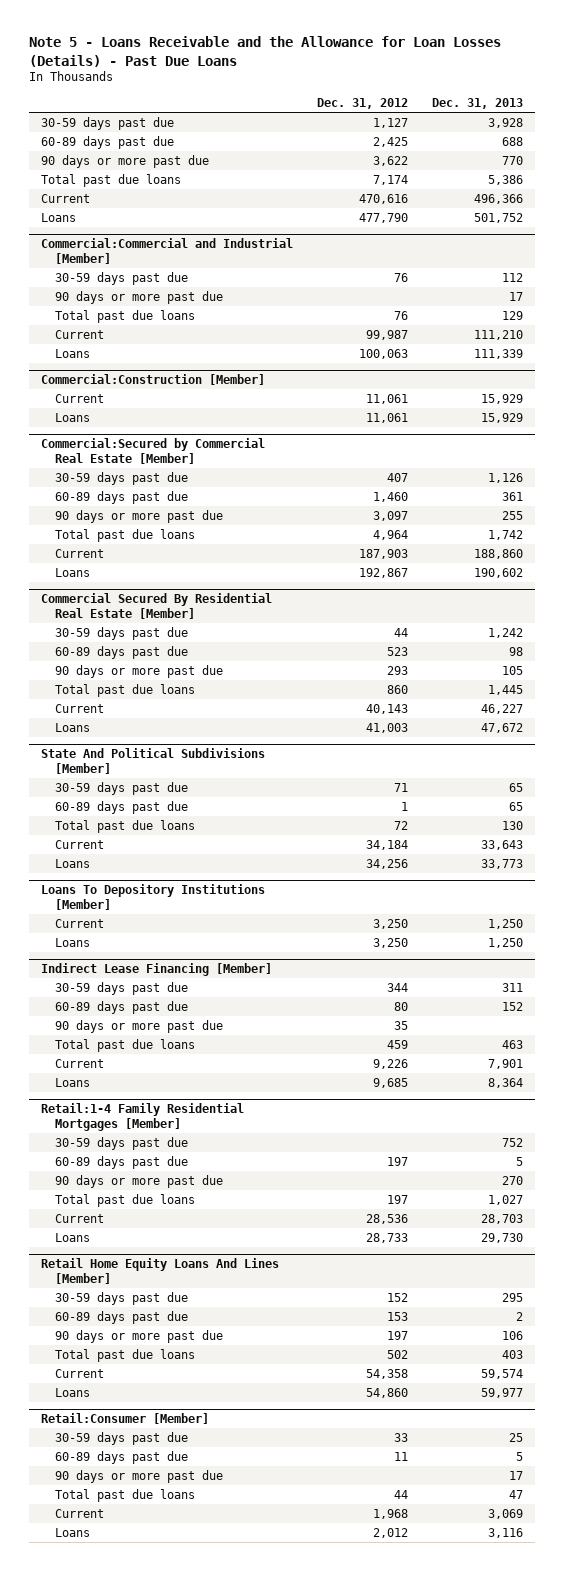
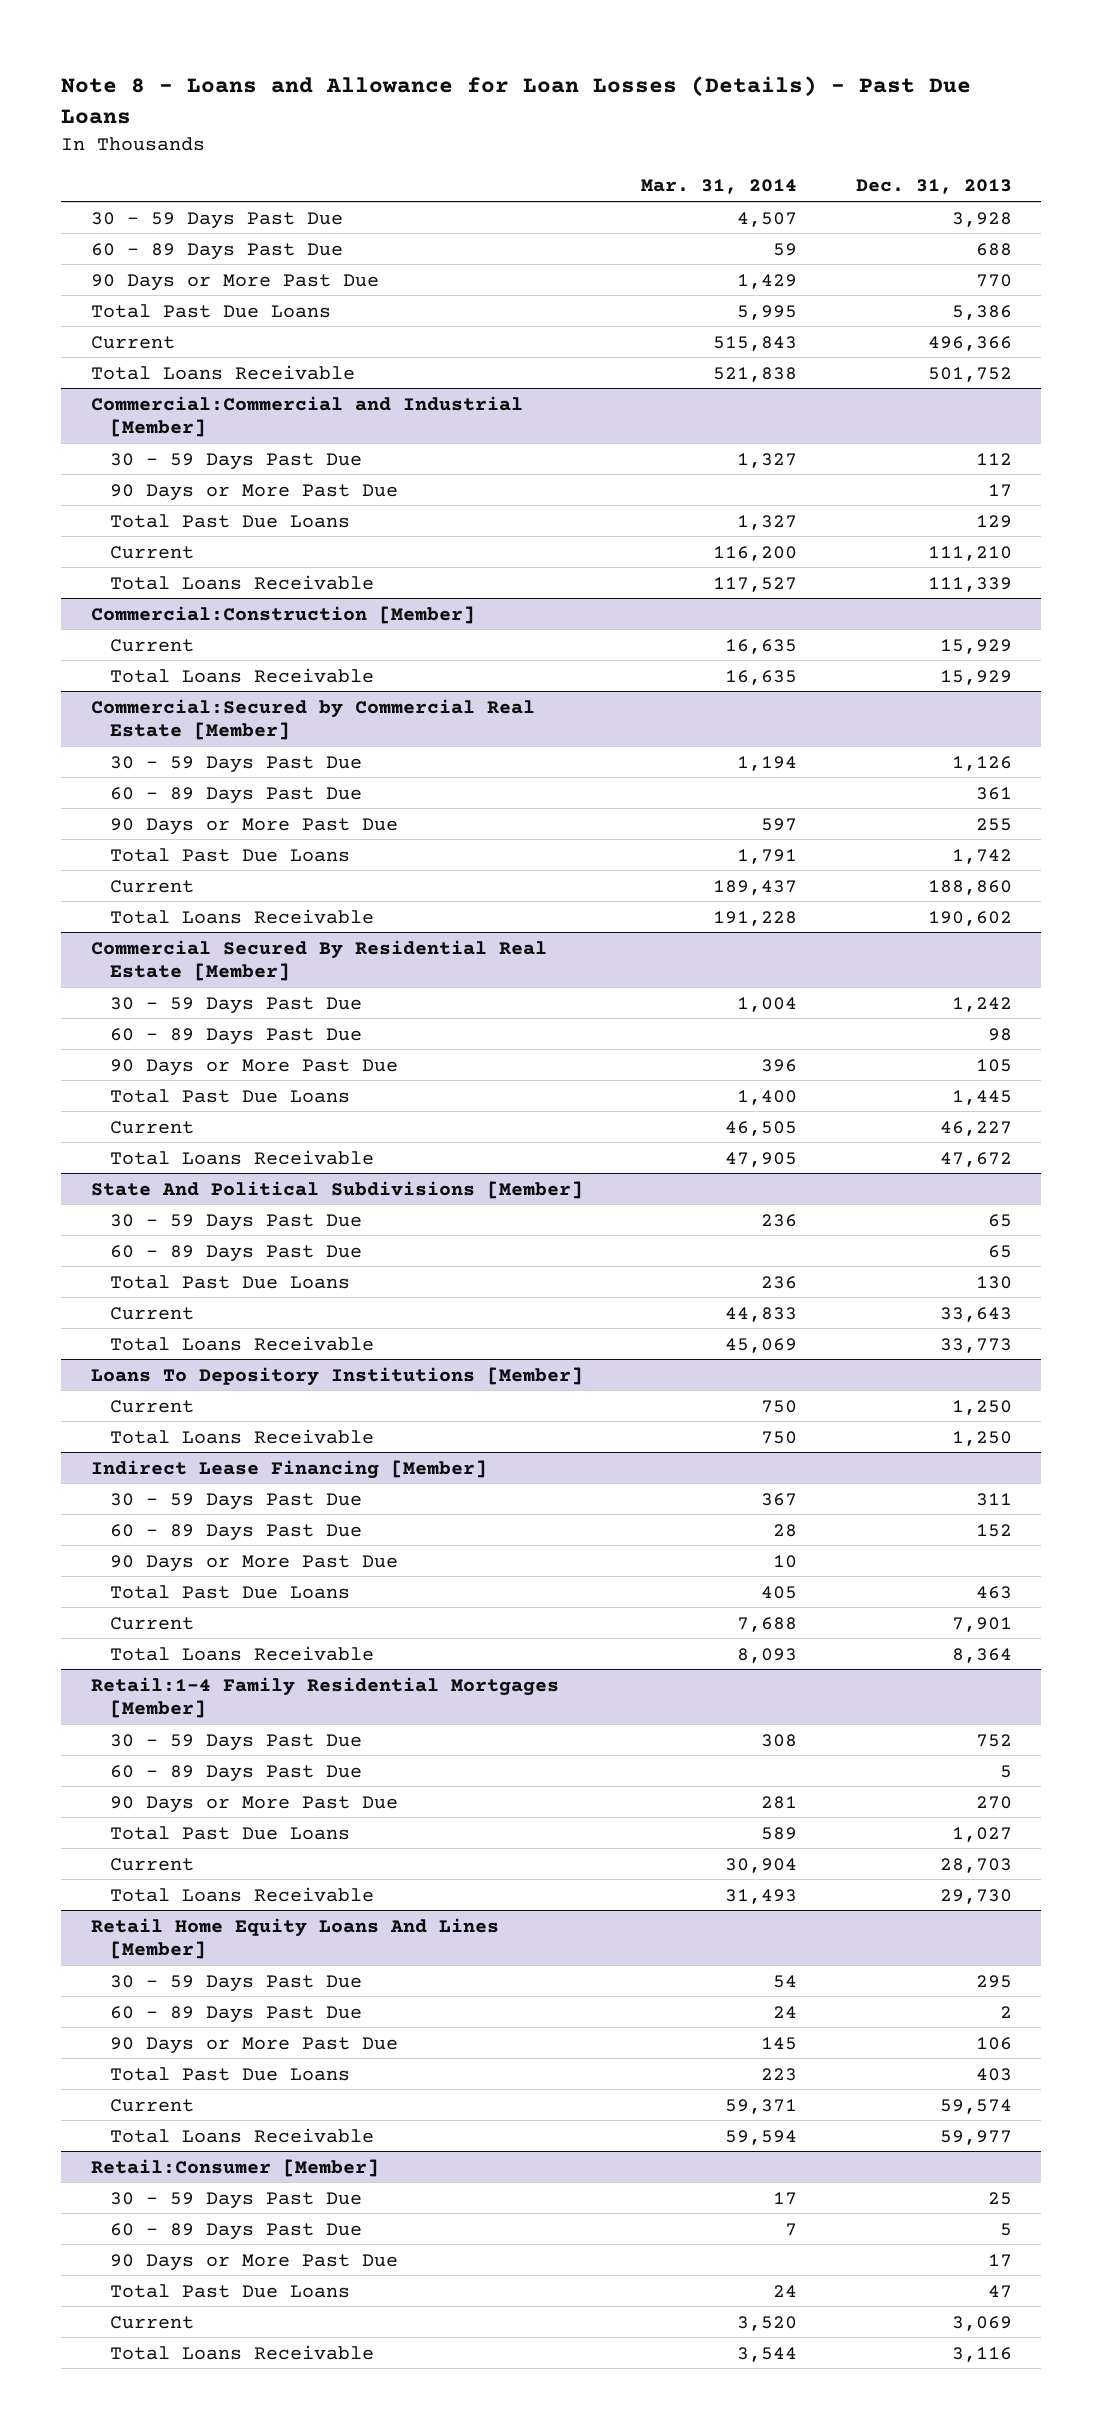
[28,36,501,67] Note 5 - Loans Receivable and the Allowance for Loan Losses (Details) - Past Due Loans -> [61,76,972,125] Note 8 - Loans and Allowance for Loan Losses (Details) - Past Due Loans
[316,98,408,110] Dec. 31, 2012 -> none
none -> [641,179,798,195] Mar. 31, 2014
[40,116,174,130] 30-59 days past due -> [90,211,343,229] 30 - 59 Days Past Due
[40,135,174,149] 60-89 days past due -> [90,242,343,260] 60 - 89 Days Past Due
[40,154,209,168] 90 days or more past due -> [90,273,379,291] 90 Days or More Past Due
[40,173,181,187] Total past due loans -> [90,303,331,318] Total Past Due Loans
[40,212,76,222] Loans -> [90,364,355,380] Total Loans Receivable
[54,271,188,285] 30-59 days past due -> [109,452,362,470] 30 - 59 Days Past Due
[54,290,223,304] 90 days or more past due -> [109,483,398,501] 90 Days or More Past Due
[54,309,195,323] Total past due loans -> [109,513,350,528] Total Past Due Loans
[54,348,90,358] Loans -> [109,574,374,590] Total Loans Receivable
[54,412,90,422] Loans -> [109,667,374,683] Total Loans Receivable
[54,471,188,485] 30-59 days past due -> [109,755,362,773] 30 - 59 Days Past Due
[54,490,188,504] 60-89 days past due -> [109,786,362,804] 60 - 89 Days Past Due
[54,509,223,523] 90 days or more past due -> [109,817,398,835] 90 Days or More Past Due
[54,528,195,542] Total past due loans -> [109,847,350,862] Total Past Due Loans
[54,567,90,577] Loans -> [109,908,374,924] Total Loans Receivable
[54,626,188,640] 30-59 days past due -> [109,996,362,1014] 30 - 59 Days Past Due
[54,645,188,659] 60-89 days past due -> [109,1027,362,1045] 60 - 89 Days Past Due
[54,664,223,678] 90 days or more past due -> [109,1058,398,1076] 90 Days or More Past Due
[54,683,195,697] Total past due loans -> [109,1088,350,1103] Total Past Due Loans
[54,722,90,732] Loans -> [109,1149,374,1165] Total Loans Receivable
[54,781,188,795] 30-59 days past due -> [109,1213,362,1231] 30 - 59 Days Past Due
[54,800,188,814] 60-89 days past due -> [109,1244,362,1262] 60 - 89 Days Past Due
[54,819,195,833] Total past due loans -> [109,1274,350,1289] Total Past Due Loans
[54,858,90,868] Loans -> [109,1335,374,1351] Total Loans Receivable
[54,937,90,947] Loans -> [109,1428,374,1444] Total Loans Receivable
[54,981,188,995] 30-59 days past due -> [109,1492,362,1510] 30 - 59 Days Past Due
[54,1000,188,1014] 60-89 days past due -> [109,1523,362,1541] 60 - 89 Days Past Due
[54,1019,223,1033] 90 days or more past due -> [109,1554,398,1572] 90 Days or More Past Due
[54,1038,195,1052] Total past due loans -> [109,1584,350,1599] Total Past Due Loans
[54,1077,90,1087] Loans -> [109,1645,374,1661] Total Loans Receivable
[54,1136,188,1150] 30-59 days past due -> [109,1733,362,1751] 30 - 59 Days Past Due
[54,1155,188,1169] 60-89 days past due -> [109,1764,362,1782] 60 - 89 Days Past Due
[54,1174,223,1188] 90 days or more past due -> [109,1795,398,1813] 90 Days or More Past Due
[54,1193,195,1207] Total past due loans -> [109,1825,350,1840] Total Past Due Loans
[54,1232,90,1242] Loans -> [109,1886,374,1902] Total Loans Receivable
[54,1291,188,1305] 30-59 days past due -> [109,1974,362,1992] 30 - 59 Days Past Due
[54,1310,188,1324] 60-89 days past due -> [109,2005,362,2023] 60 - 89 Days Past Due
[54,1329,223,1343] 90 days or more past due -> [109,2036,398,2054] 90 Days or More Past Due
[54,1348,195,1362] Total past due loans -> [109,2066,350,2081] Total Past Due Loans
[54,1387,90,1397] Loans -> [109,2127,374,2143] Total Loans Receivable
[54,1431,188,1445] 30-59 days past due -> [109,2191,362,2209] 30 - 59 Days Past Due
[54,1450,188,1464] 60-89 days past due -> [109,2222,362,2240] 60 - 89 Days Past Due
[54,1469,223,1483] 90 days or more past due -> [109,2253,398,2271] 90 Days or More Past Due
[54,1488,195,1502] Total past due loans -> [109,2283,350,2298] Total Past Due Loans
[54,1527,90,1537] Loans -> [109,2344,374,2360] Total Loans Receivable

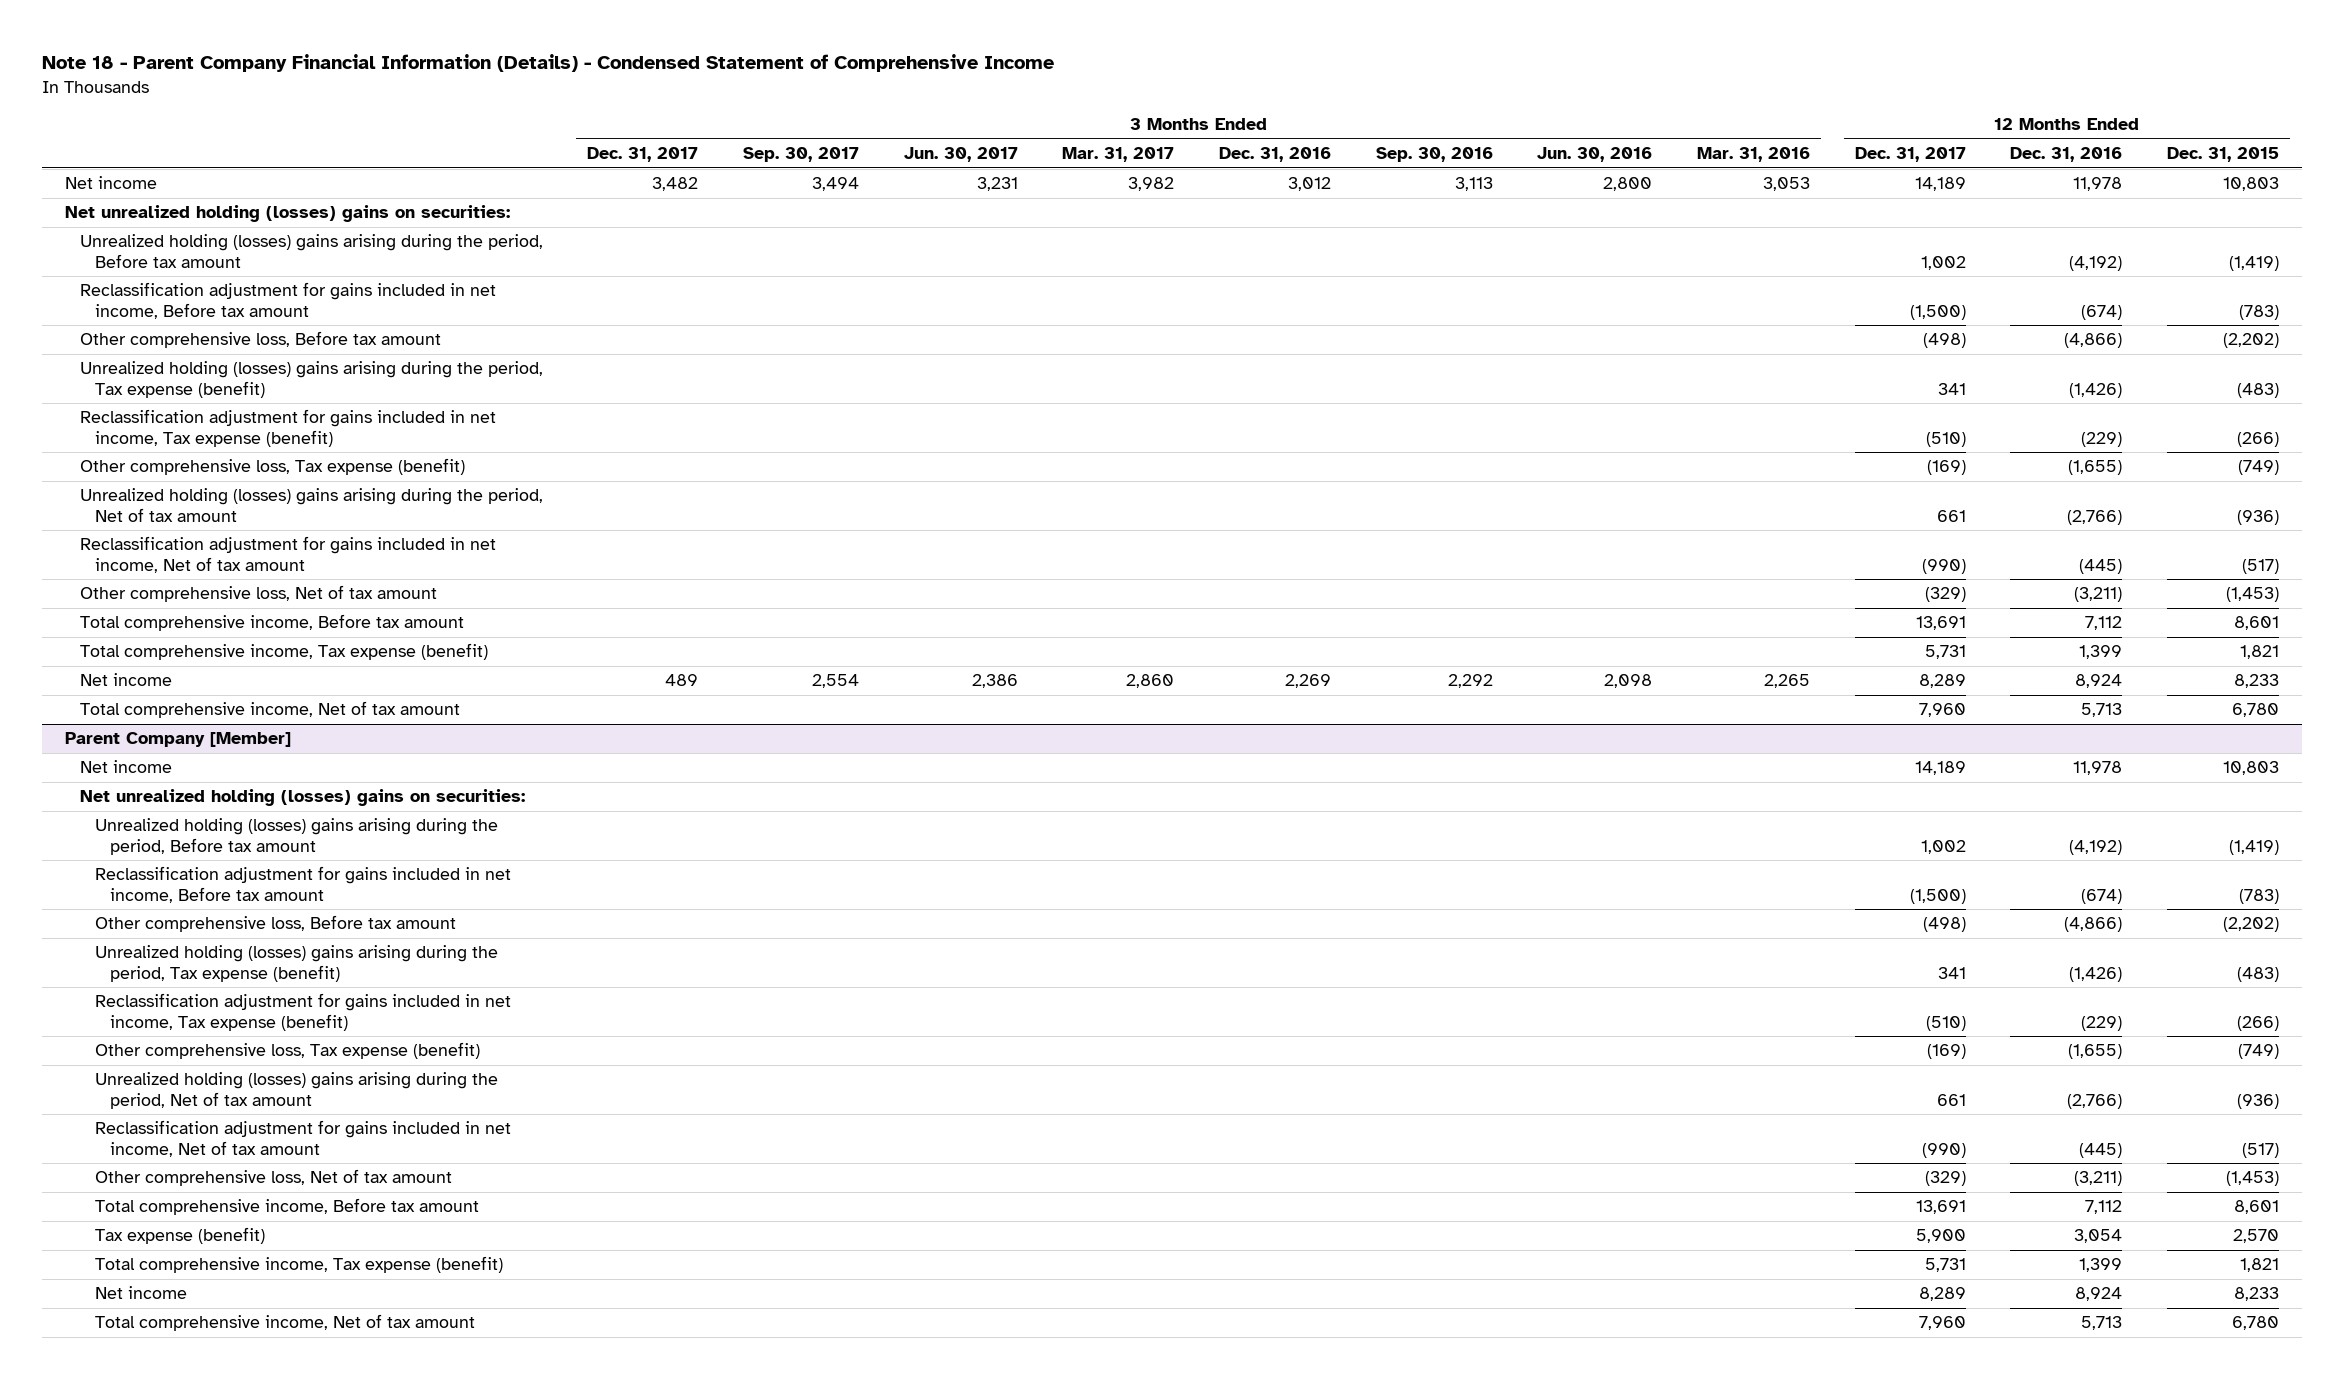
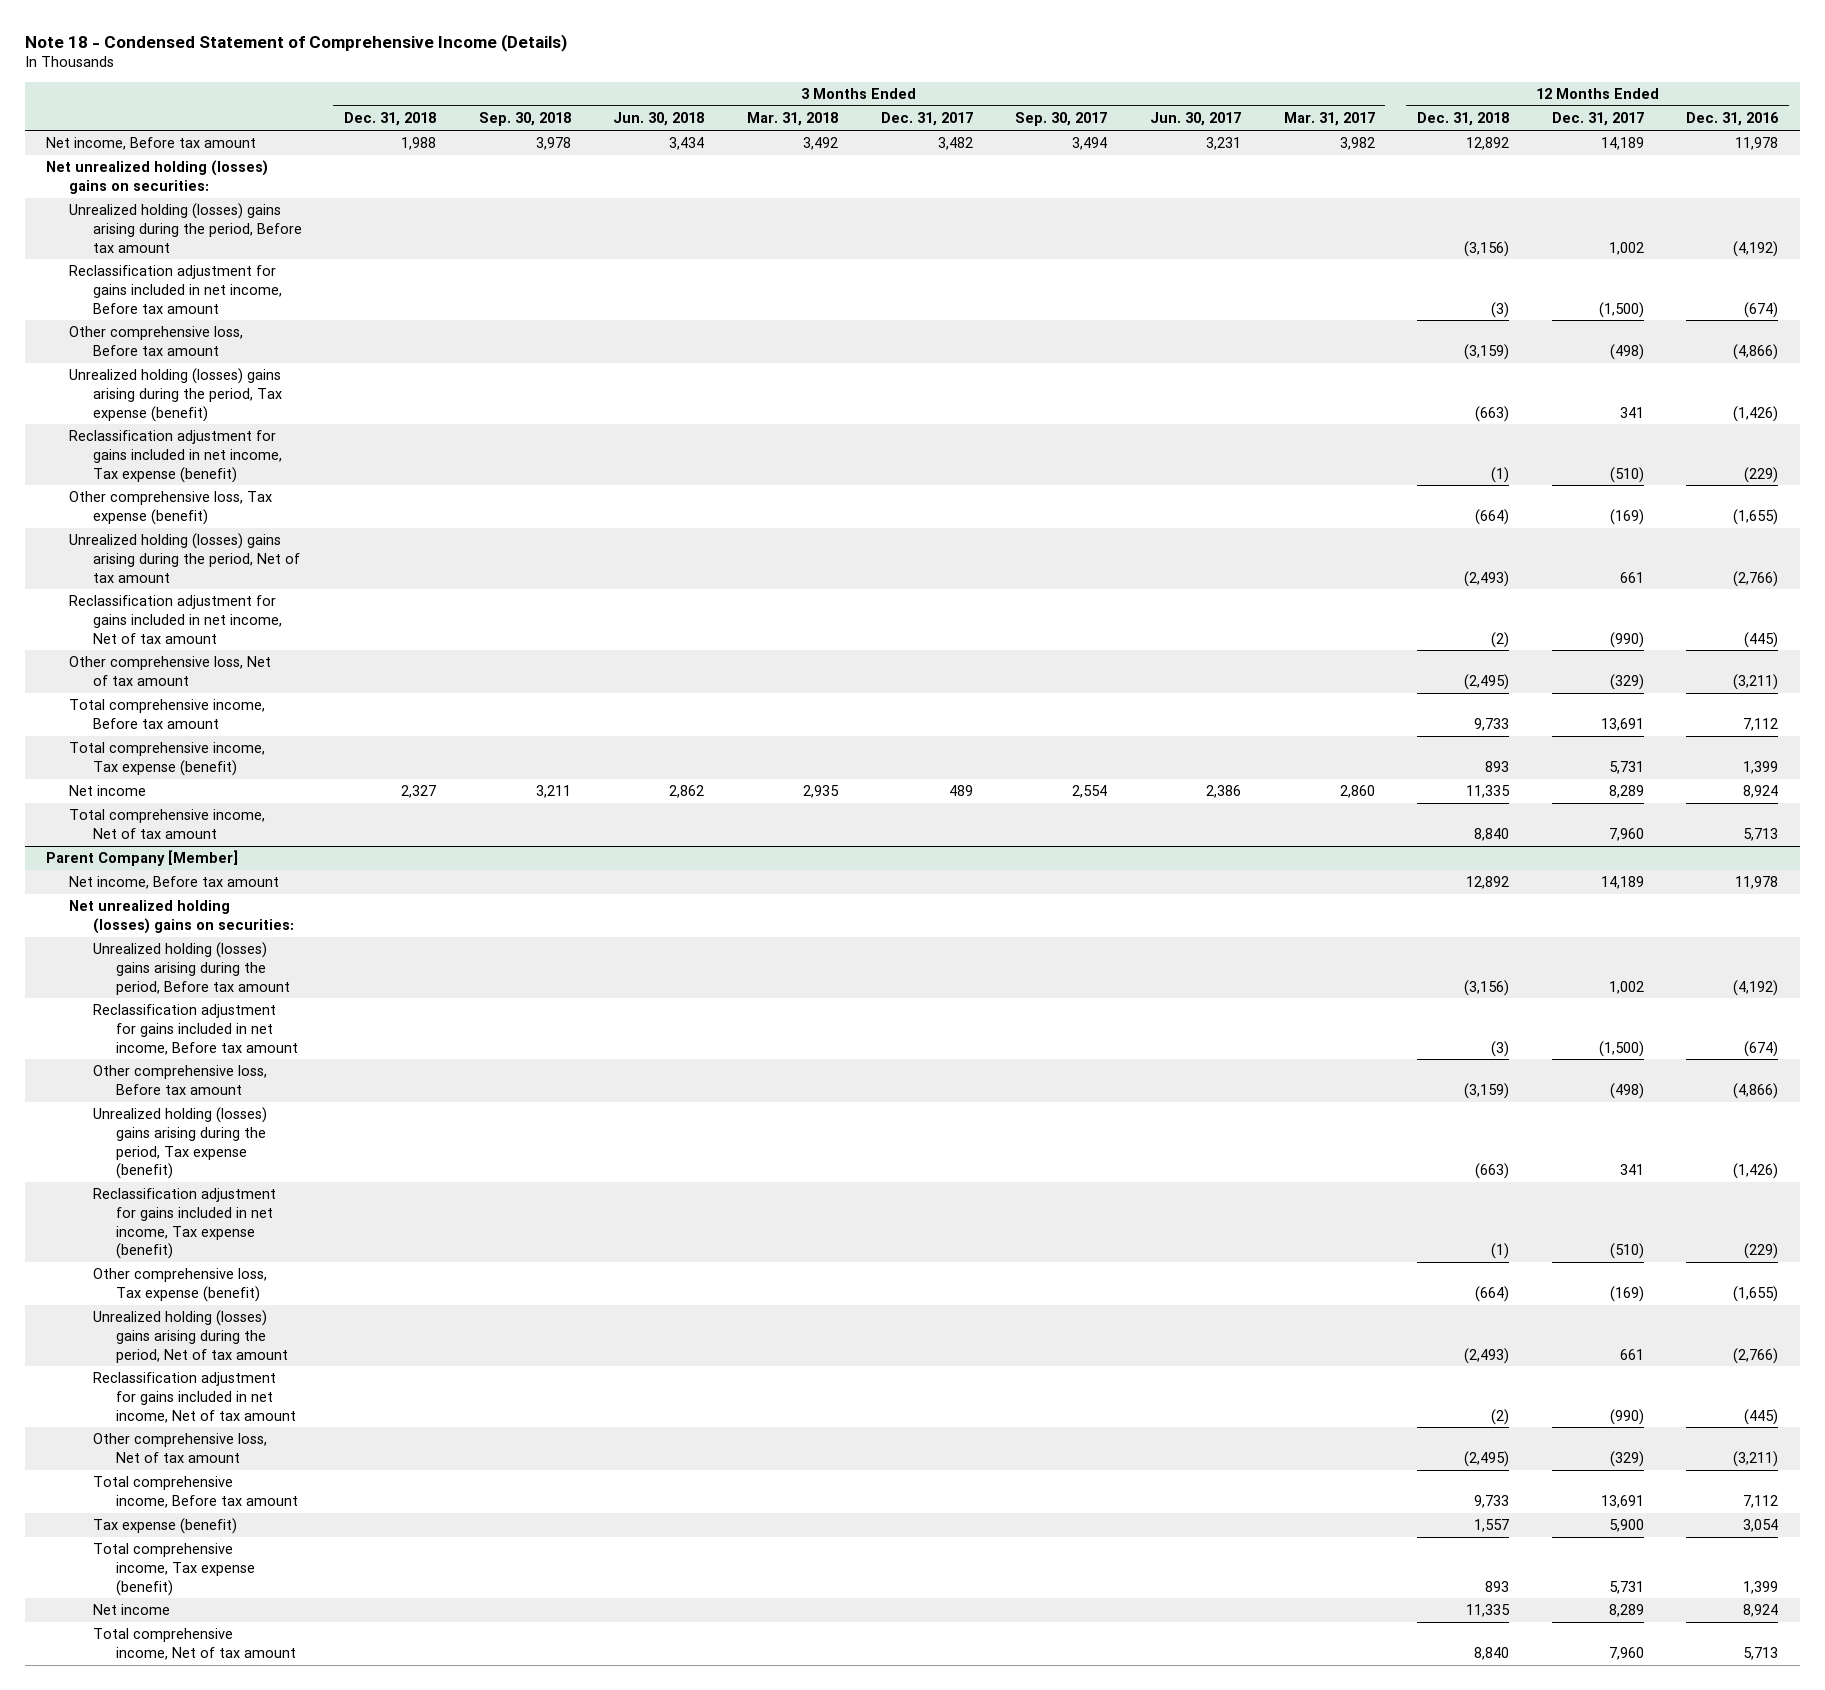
[42,54,1055,73] Note 18 - Parent Company Financial Information (Details) - Condensed Statement of Comprehensive Income -> [24,33,567,52] Note 18 - Condensed Statement of Comprehensive Income (Details)
[1219,147,1332,163] Dec. 31, 2016 -> none
[1375,147,1493,163] Sep. 30, 2016 -> none
[1537,147,1653,163] Jun. 30, 2016 -> none
[1697,147,1811,163] Mar. 31, 2016 -> none
[2167,147,2280,163] Dec. 31, 2015 -> none
none -> [344,112,437,127] Dec. 31, 2018
none -> [478,112,571,127] Sep. 30, 2018
none -> [613,112,705,127] Jun. 30, 2018
none -> [747,112,839,127] Mar. 31, 2018
none -> [1417,112,1510,127] Dec. 31, 2018
[64,176,157,190] Net income -> [46,137,257,151] Net income, Before tax amount
[79,760,172,774] Net income -> [69,876,280,890] Net income, Before tax amount

